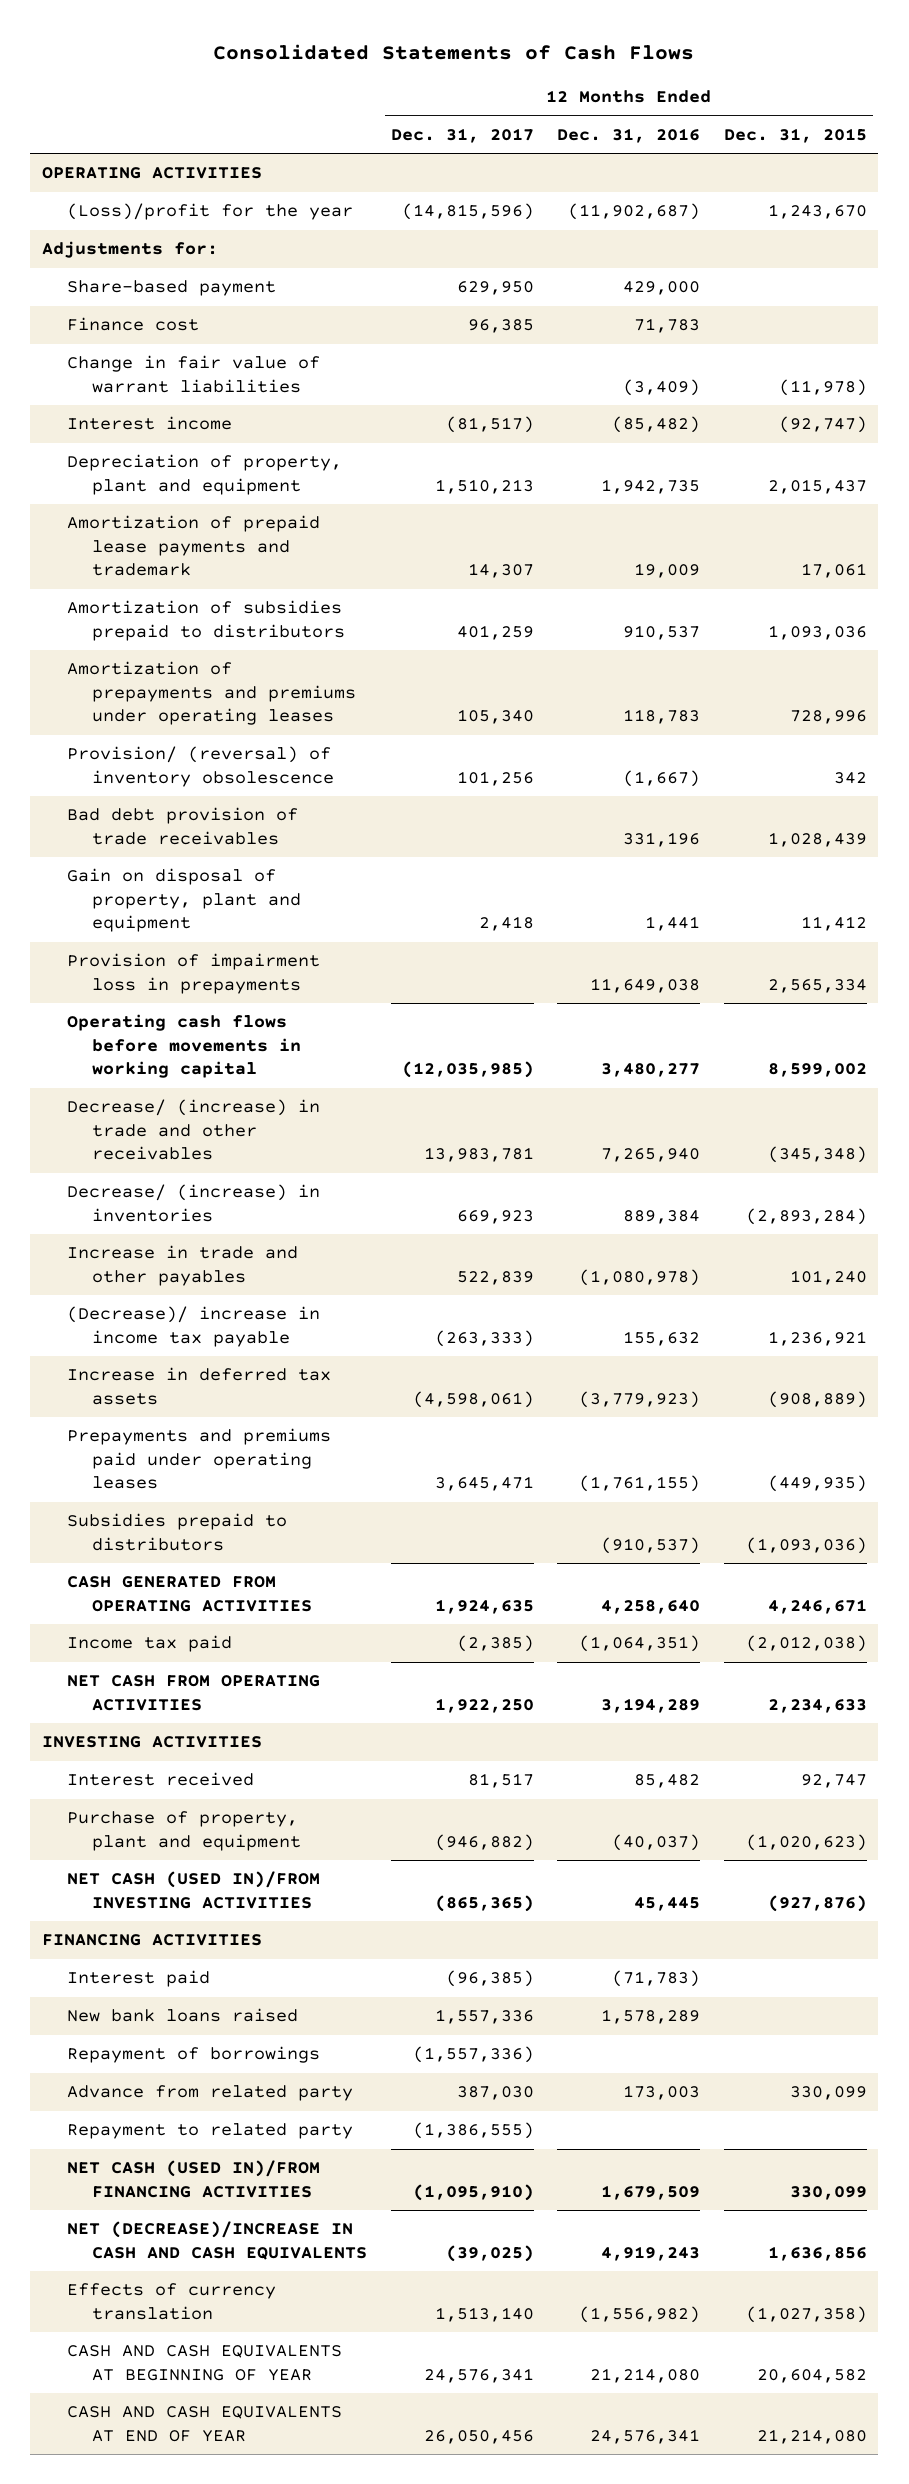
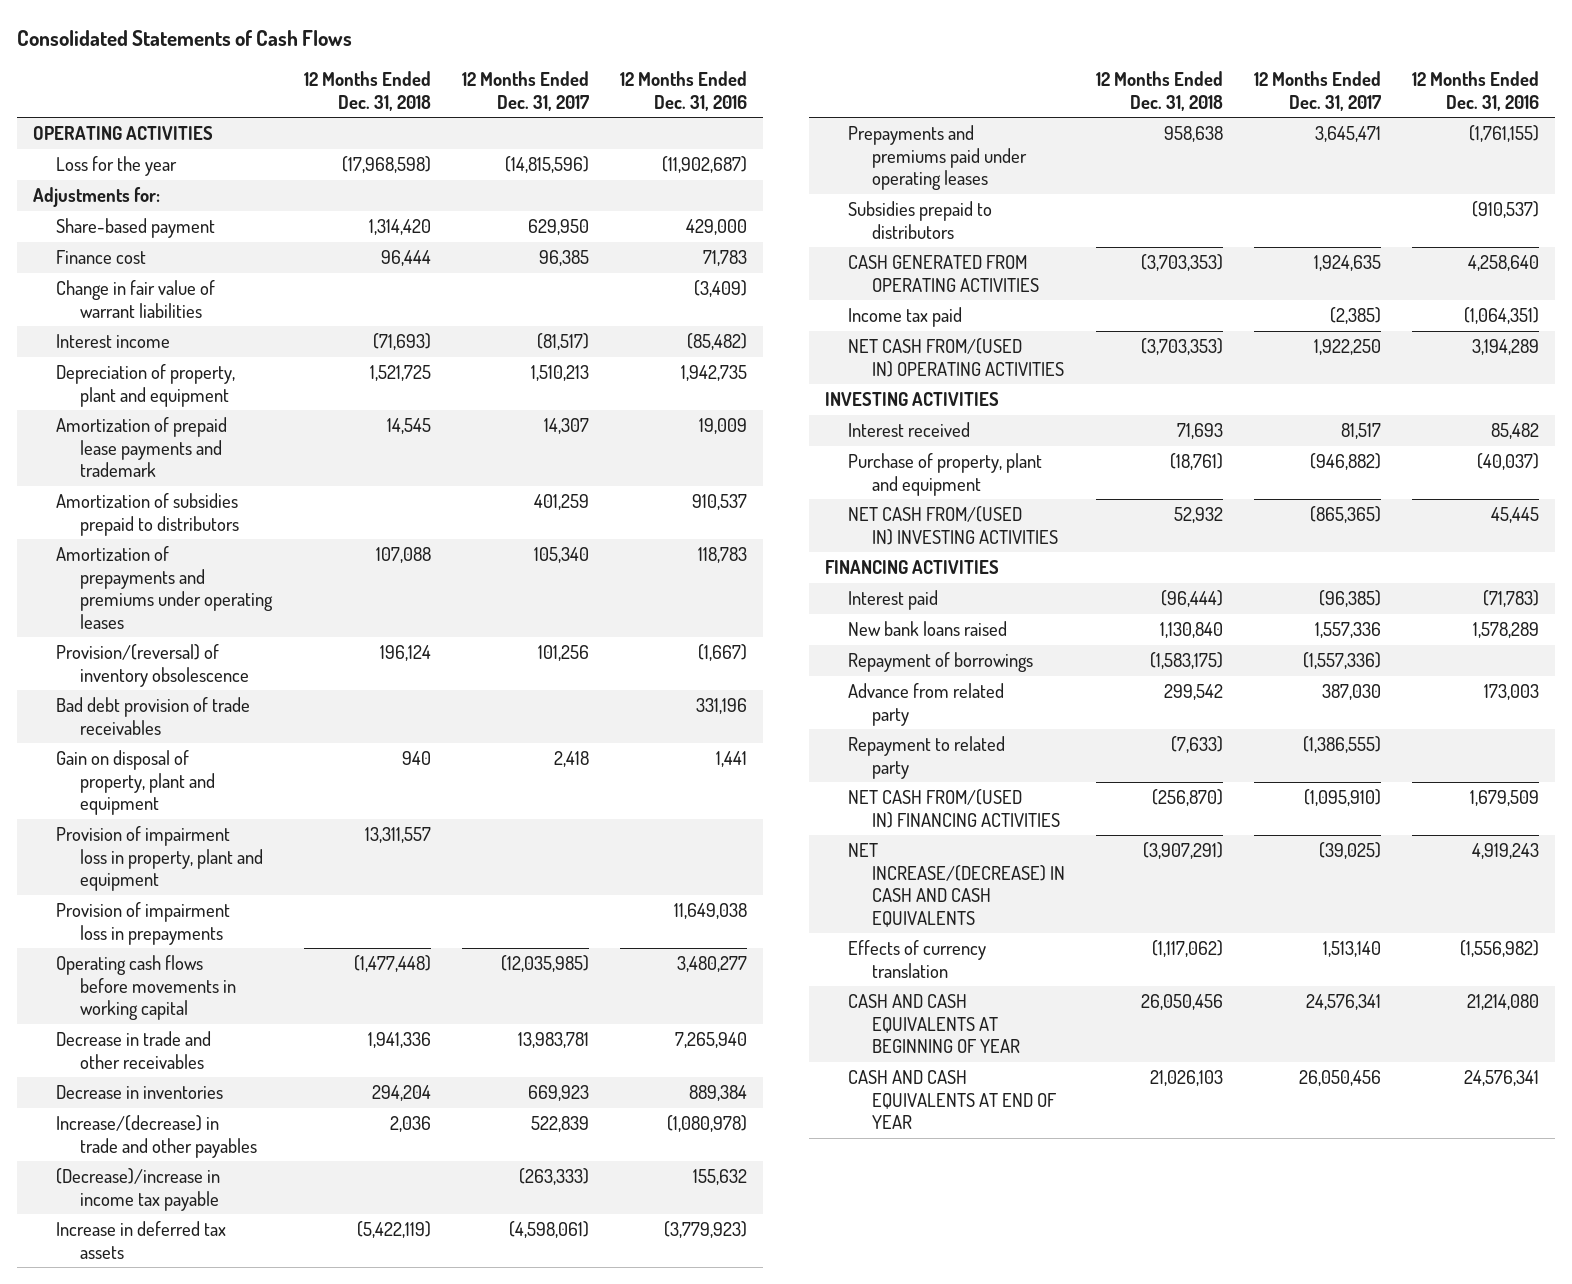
[723,127,867,143] Dec. 31, 2015 -> none
none -> [304,71,432,111] 12 Months Ended Dec. 31, 2018
[67,203,354,221] (Loss)/profit for the year -> [56,156,178,177] Loss for the year
[67,746,335,787] Provision/ (reversal) of inventory obsolescence -> [56,644,249,687] Provision/(reversal) of inventory obsolescence
none -> [56,826,263,892] Provision of impairment loss in property, plant and equipment
[67,1099,321,1161] Decrease/ (increase) in trade and other receivables -> [56,1031,212,1069] Decrease in trade and other receivables
[67,1184,321,1222] Decrease/ (increase) in inventories -> [56,1085,224,1100] Decrease in inventories
[67,1245,299,1286] Increase in trade and other payables -> [56,1115,257,1158] Increase/(decrease) in trade and other payables
[67,1306,321,1347] (Decrease)/ increase in income tax payable -> [56,1168,221,1211] (Decrease)/increase in income tax payable
[67,1675,321,1711] NET CASH FROM OPERATING ACTIVITIES -> [848,338,1064,377] NET CASH FROM/(USED IN) OPERATING ACTIVITIES
[67,1871,321,1909] NET CASH (USED IN)/FROM INVESTING ACTIVITIES -> [848,506,1058,545] NET CASH FROM/(USED IN) INVESTING ACTIVITIES
[67,2160,321,2198] NET CASH (USED IN)/FROM FINANCING ACTIVITIES -> [848,789,1060,828] NET CASH FROM/(USED IN) FINANCING ACTIVITIES
[67,2221,368,2260] NET (DECREASE)/INCREASE IN CASH AND CASH EQUIVALENTS -> [848,843,1065,927] NET INCREASE/(DECREASE) IN CASH AND CASH EQUIVALENTS

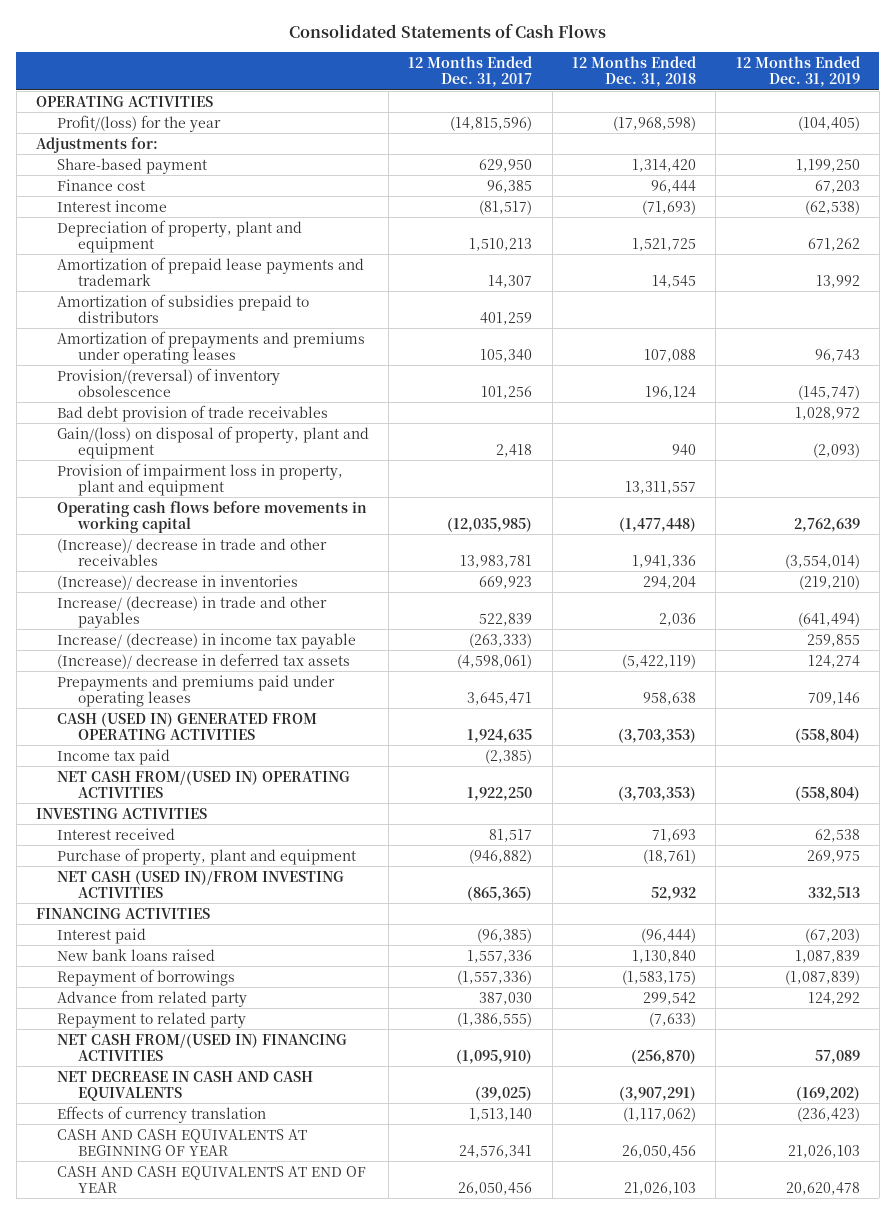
[620,71,748,111] 12 Months Ended Dec. 31, 2016 -> none
none -> [735,55,860,88] 12 Months Ended Dec. 31, 2019
[56,156,178,177] Loss for the year -> [56,114,221,132] Profit/(loss) for the year
[56,280,216,318] Change in fair value of warrant liabilities -> none
[56,750,215,816] Gain on disposal of property, plant and equipment -> [56,425,369,460] Gain/(loss) on disposal of property, plant and equipment
[56,902,231,945] Provision of impairment loss in prepayments -> none
[56,1031,212,1069] Decrease in trade and other receivables -> [56,537,327,567] (Increase)/ decrease in trade and other receivables
[56,1085,224,1100] Decrease in inventories -> [56,574,298,590] (Increase)/ decrease in inventories
[56,1115,257,1158] Increase/(decrease) in trade and other payables -> [56,595,327,629] Increase/ (decrease) in trade and other payables
[56,1168,221,1211] (Decrease)/increase in income tax payable -> [56,632,356,649] Increase/ (decrease) in income tax payable
[56,1221,227,1259] Increase in deferred tax assets -> [56,652,350,669] (Increase)/ decrease in deferred tax assets
[848,201,993,239] Subsidies prepaid to distributors -> none
[848,255,1039,292] CASH GENERATED FROM OPERATING ACTIVITIES -> [56,711,317,741] CASH (USED IN) GENERATED FROM OPERATING ACTIVITIES
[848,506,1058,545] NET CASH FROM/(USED IN) INVESTING ACTIVITIES -> [56,869,344,899] NET CASH (USED IN)/FROM INVESTING ACTIVITIES
[848,843,1065,927] NET INCREASE/(DECREASE) IN CASH AND CASH EQUIVALENTS -> [56,1070,313,1102] NET DECREASE IN CASH AND CASH EQUIVALENTS

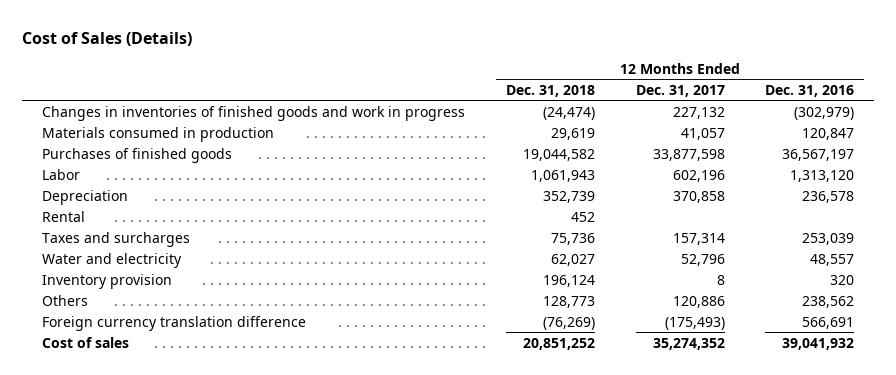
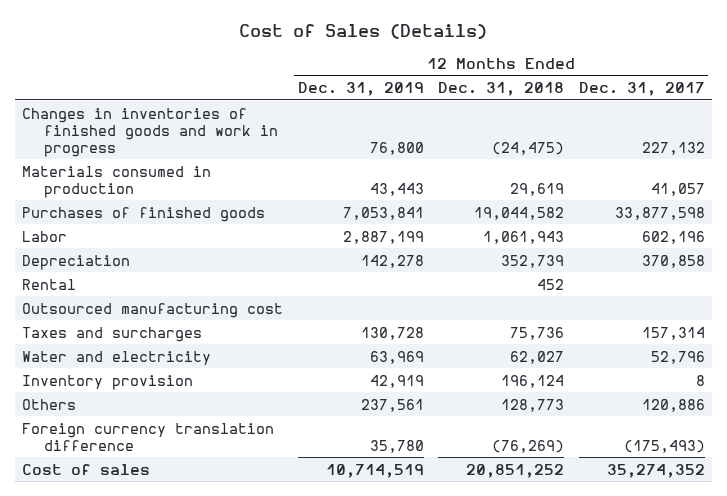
[765,84,855,97] Dec. 31, 2016 -> none
none -> [297,82,424,97] Dec. 31, 2019
[542,106,595,120] (24,474) -> [492,141,565,155] (24,475)
none -> [21,302,283,318] Outsourced manufacturing cost

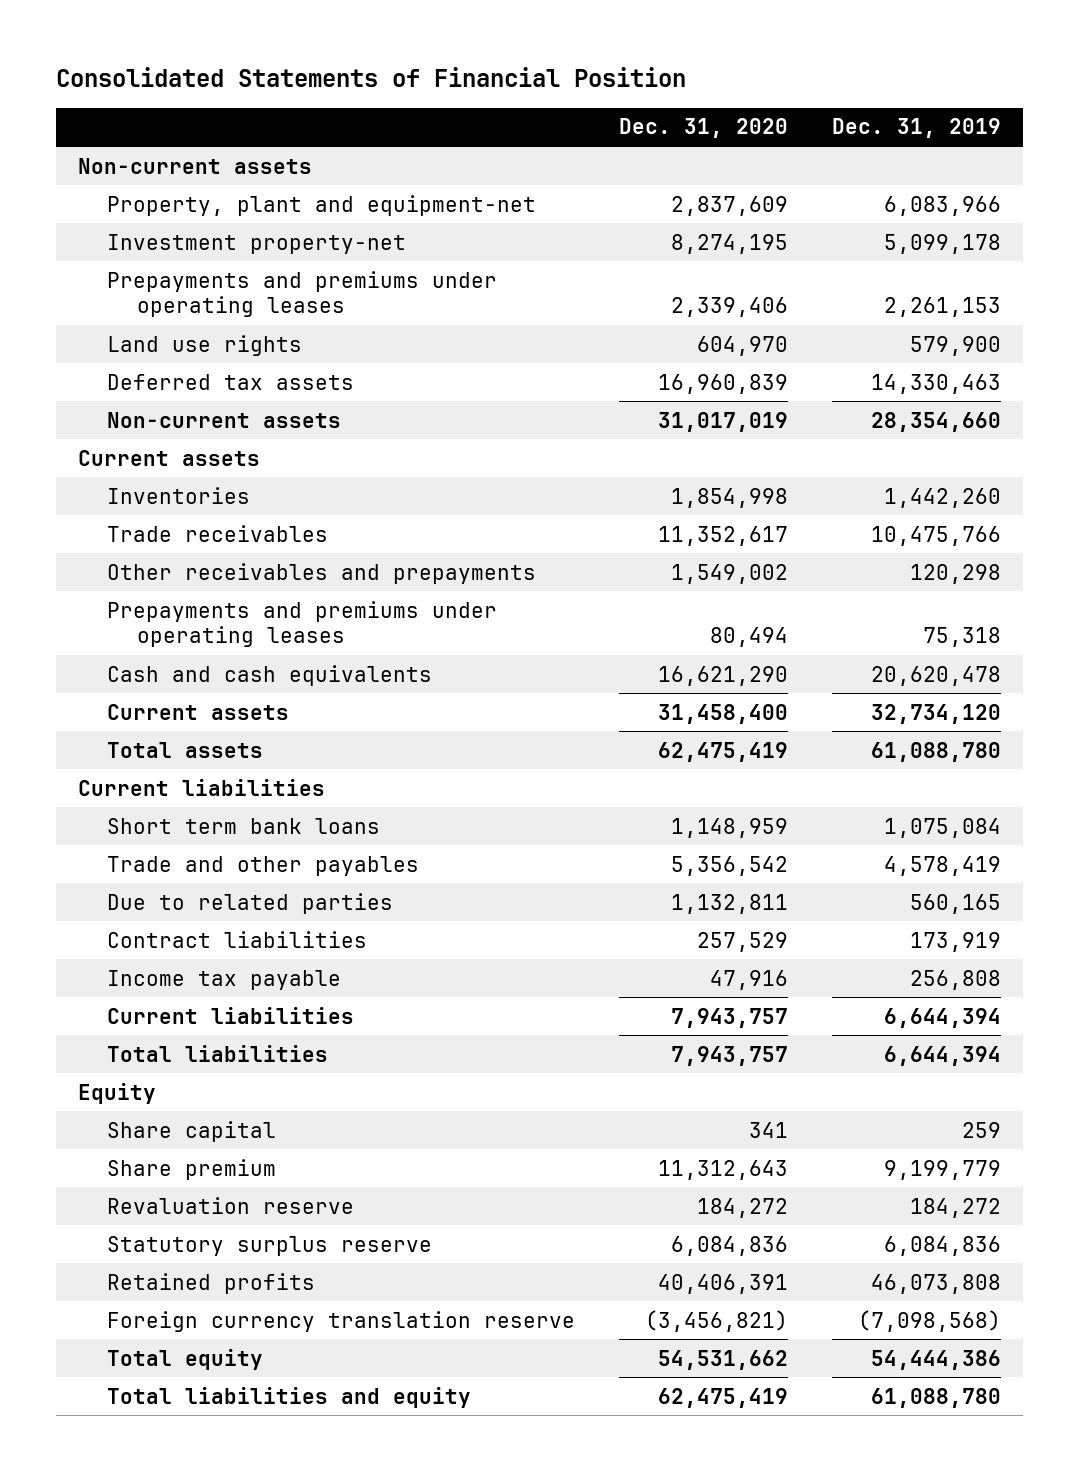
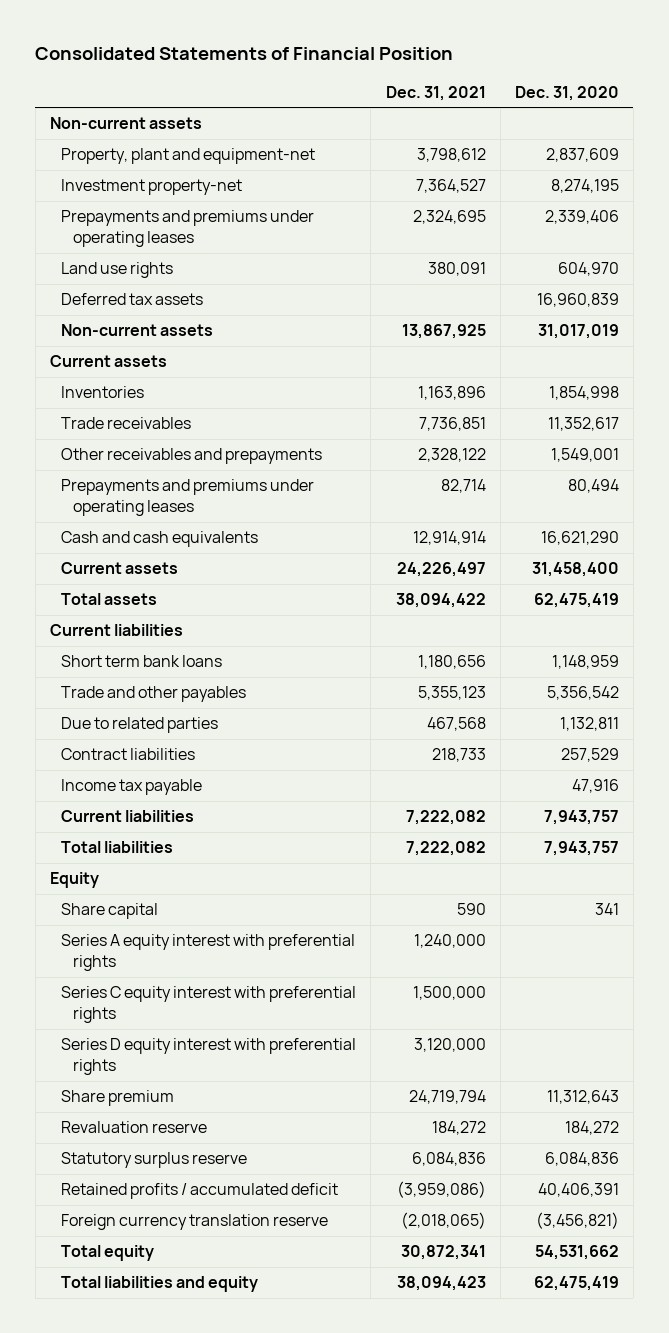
[831,118,1001,139] Dec. 31, 2019 -> none
none -> [385,85,486,101] Dec. 31, 2021
[671,563,789,584] 1,549,002 -> [550,448,619,463] 1,549,001
none -> [61,934,356,972] Series A equity interest with preferential rights
none -> [61,986,357,1024] Series C equity interest with preferential rights
none -> [61,1038,357,1076] Series D equity interest with preferential rights
[107,1272,316,1294] Retained profits -> [61,1183,339,1200] Retained profits / accumulated deficit

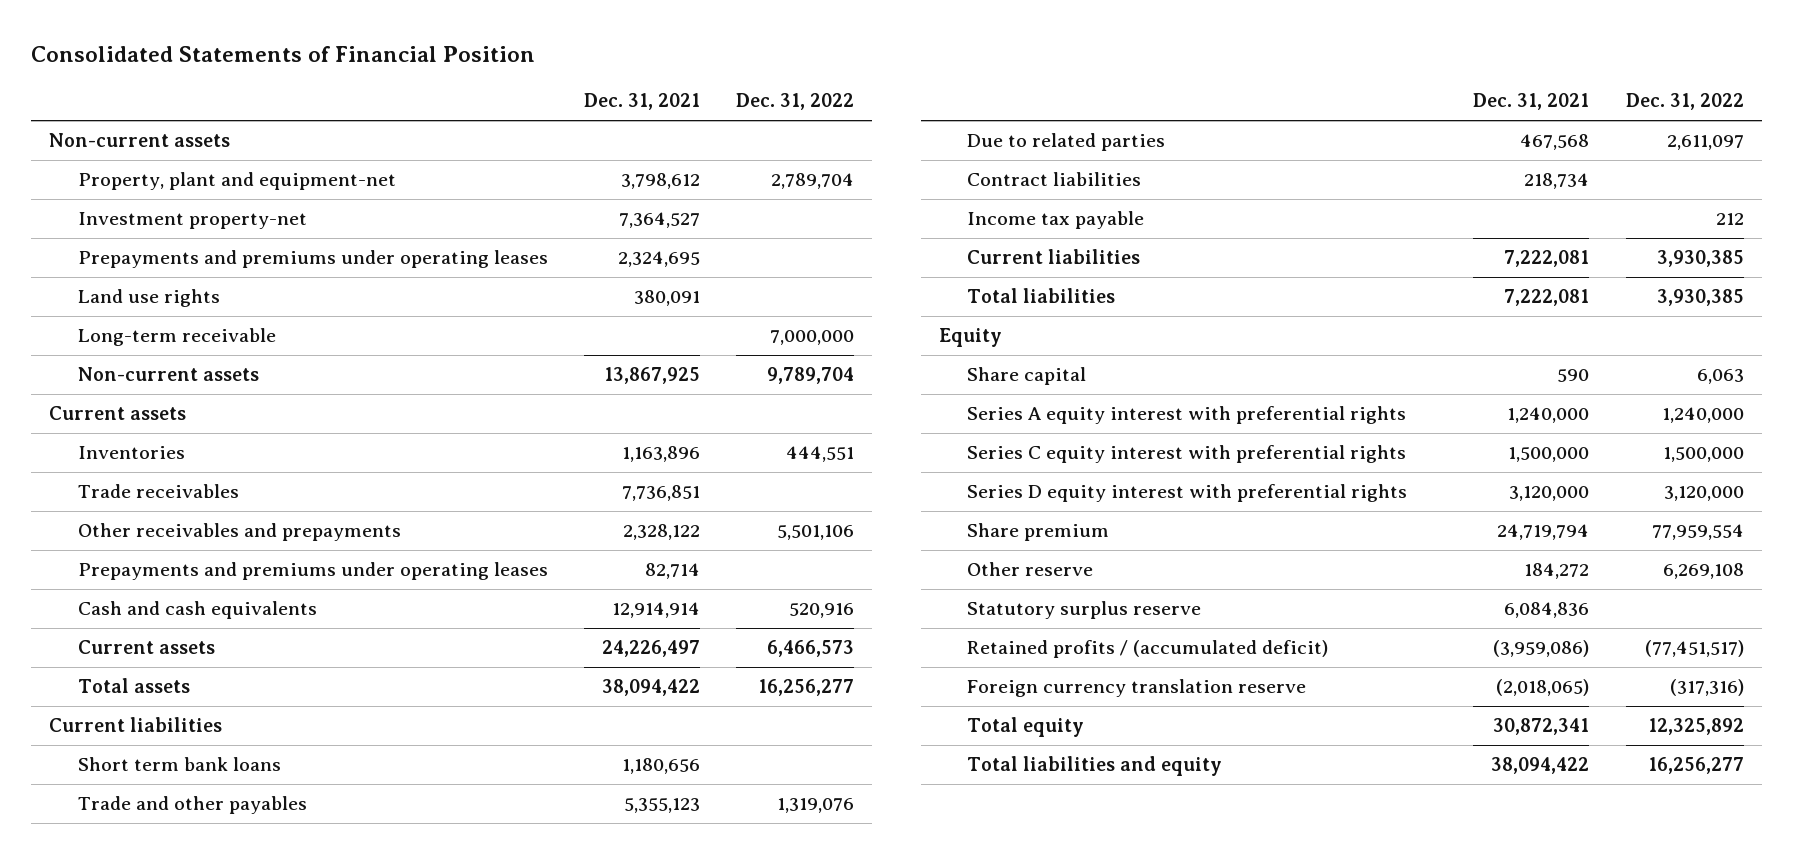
[514,85,619,101] Dec. 31, 2020 -> none
none -> [735,93,854,111] Dec. 31, 2022
[61,293,204,306] Deferred tax assets -> none
none -> [77,328,276,347] Long-term receivable
[431,748,486,763] 218,733 -> [1524,173,1590,190] 218,734
[405,810,486,826] 7,222,082 -> [1504,250,1590,268] 7,222,081
[405,841,486,857] 7,222,082 -> [1504,289,1590,307] 7,222,081
[61,1121,208,1134] Revaluation reserve -> [967,562,1094,577] Other reserve
[61,1183,339,1200] Retained profits / accumulated deficit -> [967,640,1329,659] Retained profits / (accumulated deficit)
[396,1276,486,1292] 38,094,423 -> [1491,757,1590,775] 38,094,422

